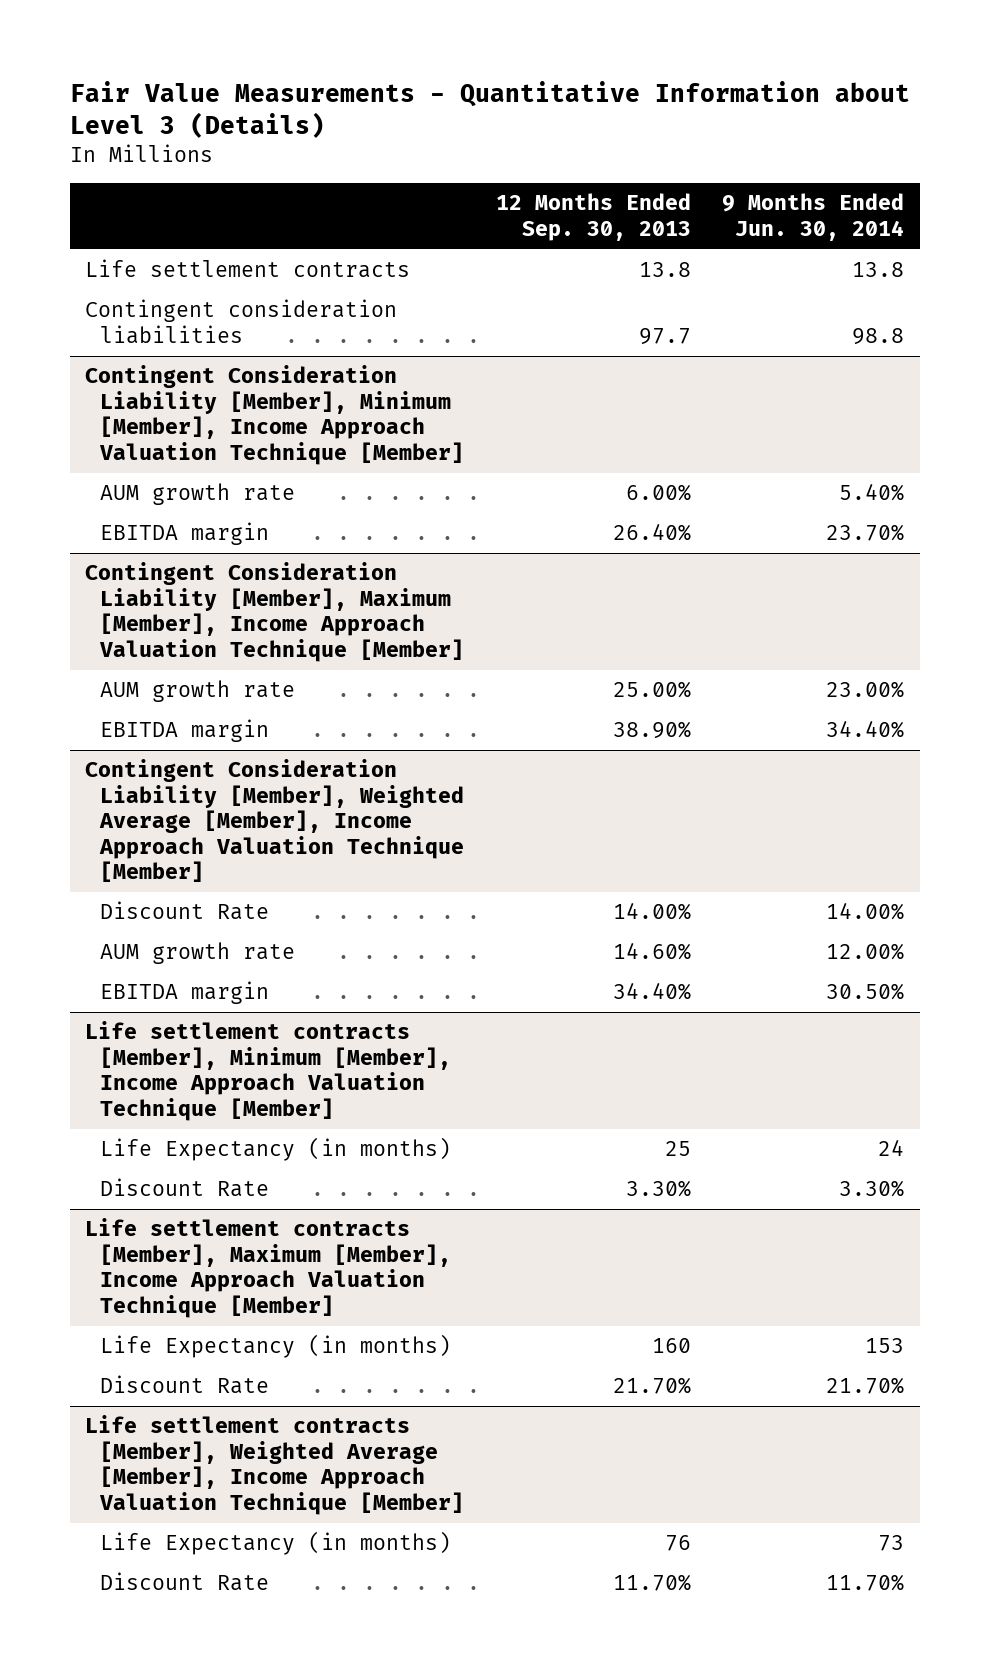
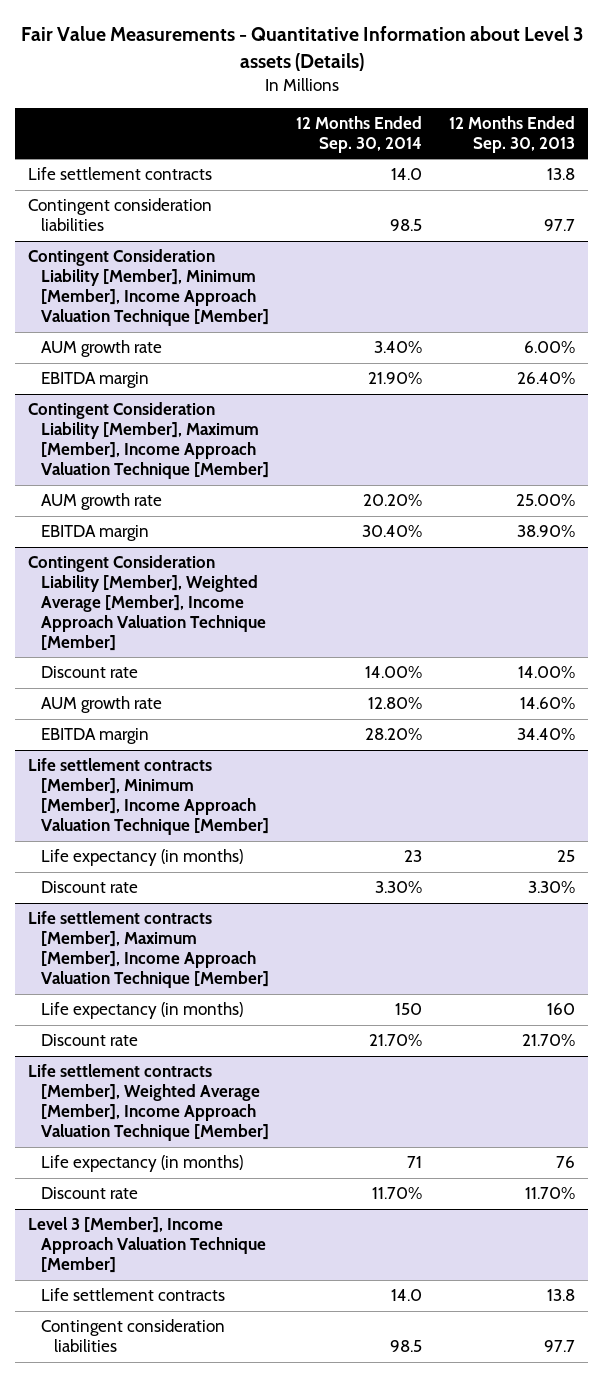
[69,80,910,139] Fair Value Measurements - Quantitative Information about Level 3 (Details) -> [20,26,584,71] Fair Value Measurements - Quantitative Information about Level 3 assets (Details)
[722,193,905,241] 9 Months Ended Jun. 30, 2014 -> none
none -> [295,115,422,153] 12 Months Ended Sep. 30, 2014
[100,901,270,921] Discount Rate -> [41,666,139,679] Discount rate
[100,1137,452,1162] Life Expectancy (in months) -> [41,849,244,867] Life expectancy (in months)
[100,1178,270,1198] Discount Rate -> [41,881,139,894] Discount rate
[100,1334,452,1359] Life Expectancy (in months) -> [41,1002,244,1020] Life expectancy (in months)
[100,1375,270,1395] Discount Rate -> [41,1034,139,1047] Discount rate
[100,1531,452,1556] Life Expectancy (in months) -> [41,1155,244,1173] Life expectancy (in months)
[100,1572,270,1592] Discount Rate -> [41,1187,139,1200] Discount rate
none -> [28,1217,267,1274] Level 3 [Member], Income Approach Valuation Technique [Member]
none -> [41,1288,226,1302] Life settlement contracts
none -> [41,1319,226,1353] Contingent consideration liabilities

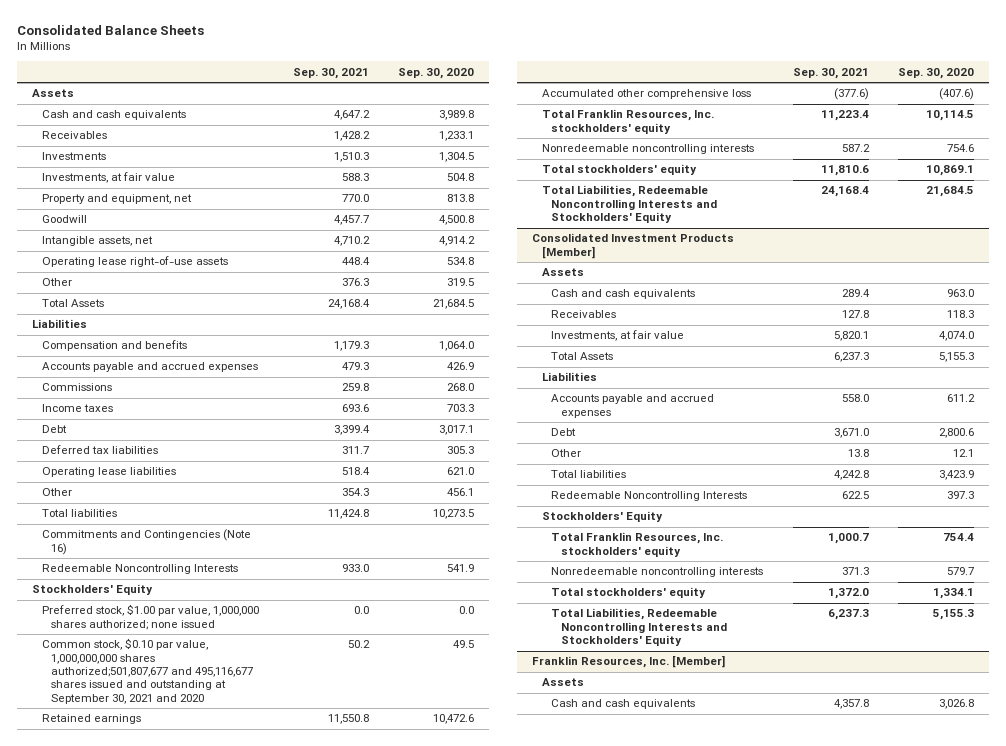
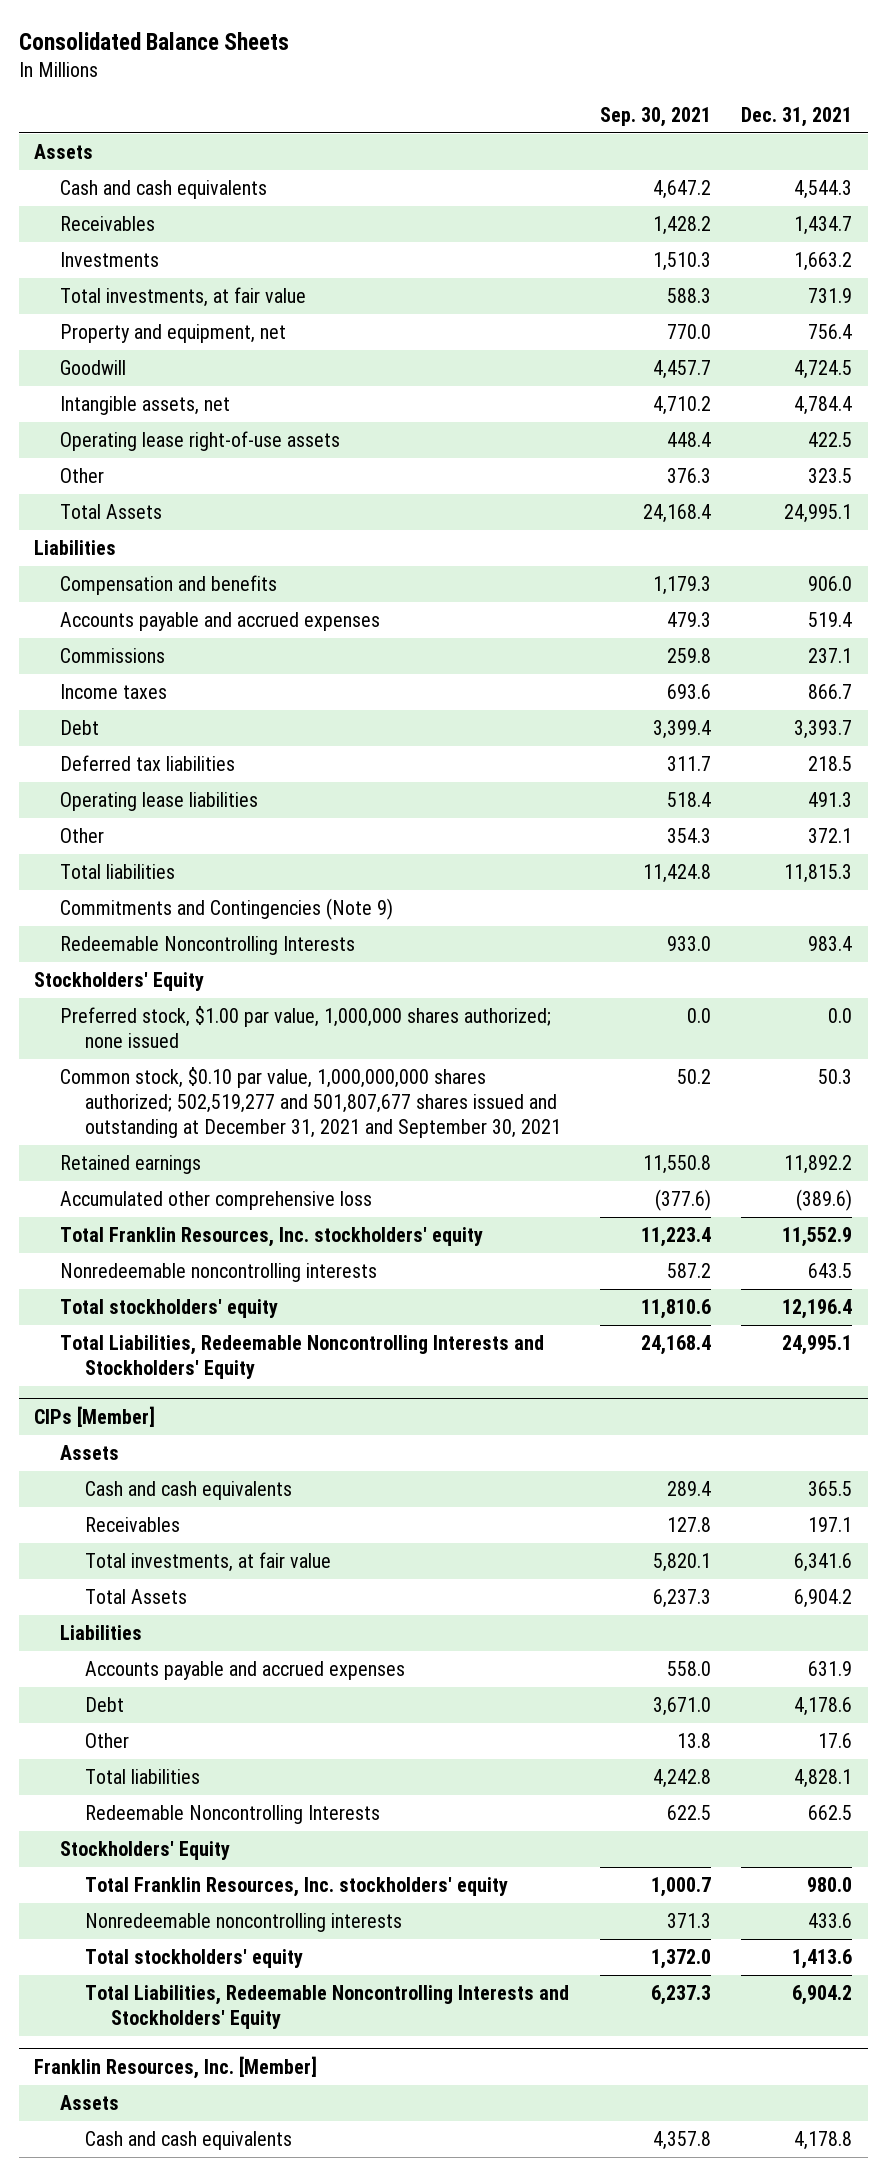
[398,67,475,79] Sep. 30, 2020 -> none
none -> [741,106,853,127] Dec. 31, 2021
[41,172,175,184] Investments, at fair value -> [59,287,306,308] Total investments, at fair value
[41,529,251,555] Commitments and Contingencies (Note 16) -> [59,898,393,921] Commitments and Contingencies (Note 9)
[41,638,254,704] Common stock, $0.10 par value, 1,000,000,000 shares authorized;501,807,677 and 495,116,677 shares issued and outstanding at September 30, 2021 and 2020 -> [59,1067,562,1139] Common stock, $0.10 par value, 1,000,000,000 shares authorized; 502,519,277 and 501,807,677 shares issued and outstanding at December 31, 2021 and September 30, 2021
[532,233,735,259] Consolidated Investment Products [Member] -> [33,1405,155,1427] CIPs [Member]
[551,330,685,342] Investments, at fair value -> [85,1552,332,1573] Total investments, at fair value

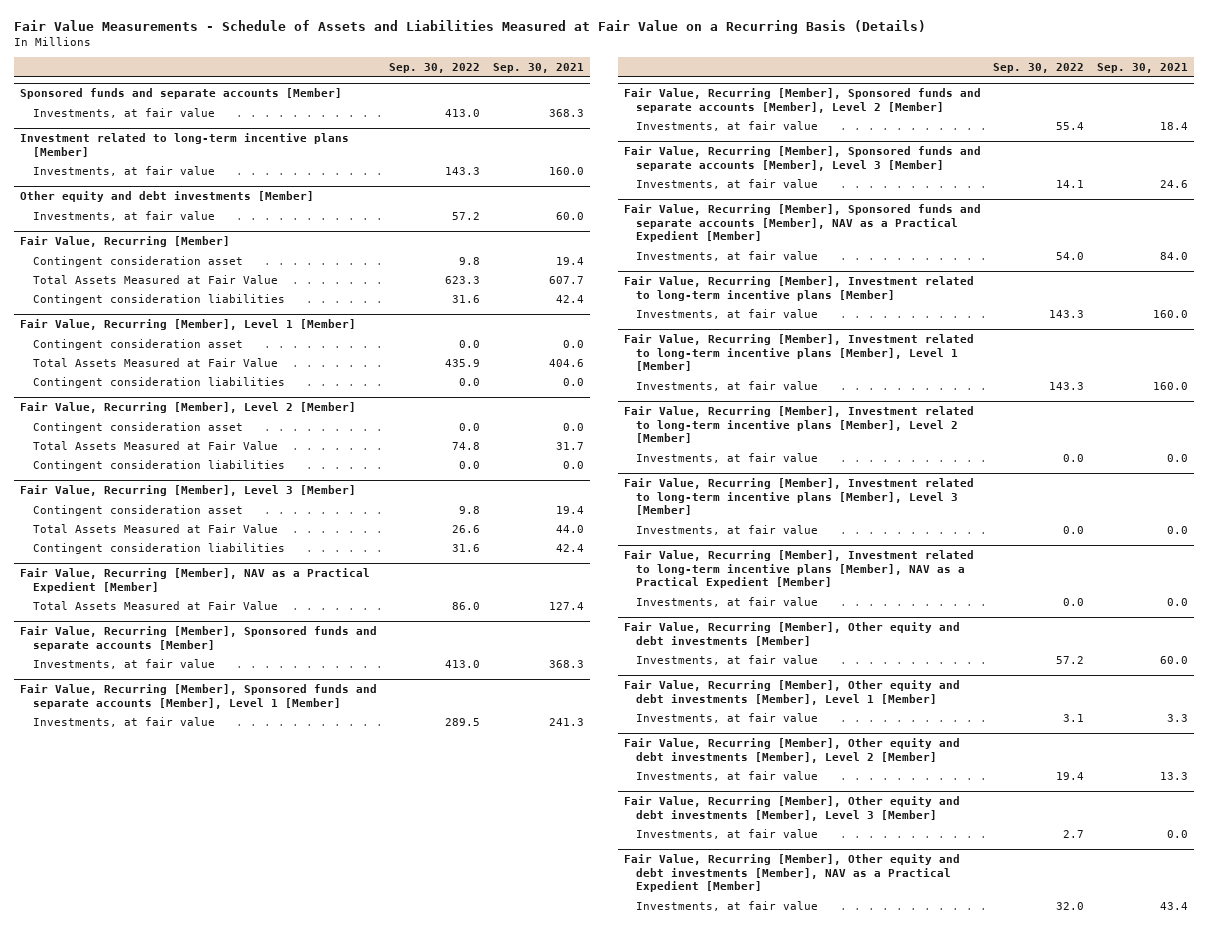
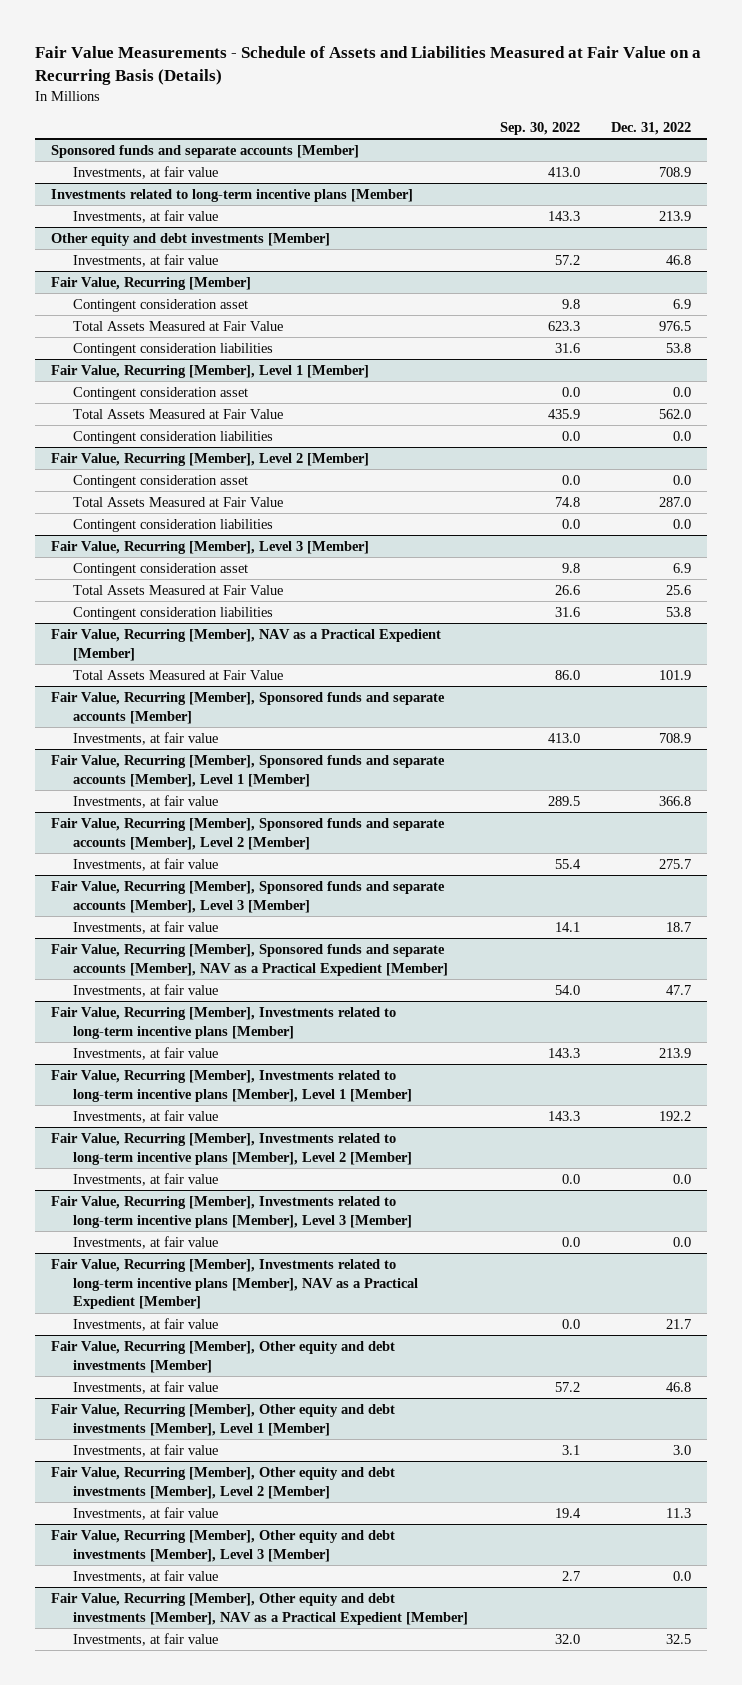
[492,62,584,73] Sep. 30, 2021 -> none
none -> [611,121,692,135] Dec. 31, 2022
[19,133,349,157] Investment related to long-term incentive plans [Member] -> [51,188,414,202] Investments related to long-term incentive plans [Member]
[623,276,974,301] Fair Value, Recurring [Member], Investment related to long-term incentive plans [Member] -> [51,1006,397,1039] Fair Value, Recurring [Member], Investments related to long-term incentive plans [Member]
[623,334,974,372] Fair Value, Recurring [Member], Investment related to long-term incentive plans [Member], Level 1 [Member] -> [51,1069,413,1102] Fair Value, Recurring [Member], Investments related to long-term incentive plans [Member], Level 1 [Member]
[623,406,974,444] Fair Value, Recurring [Member], Investment related to long-term incentive plans [Member], Level 2 [Member] -> [51,1132,413,1165] Fair Value, Recurring [Member], Investments related to long-term incentive plans [Member], Level 2 [Member]
[623,478,974,516] Fair Value, Recurring [Member], Investment related to long-term incentive plans [Member], Level 3 [Member] -> [51,1195,413,1228] Fair Value, Recurring [Member], Investments related to long-term incentive plans [Member], Level 3 [Member]
[623,550,974,589] Fair Value, Recurring [Member], Investment related to long-term incentive plans [Member], NAV as a Practical Expedient [Member] -> [51,1258,419,1310] Fair Value, Recurring [Member], Investments related to long-term incentive plans [Member], NAV as a Practical Expedient [Member]

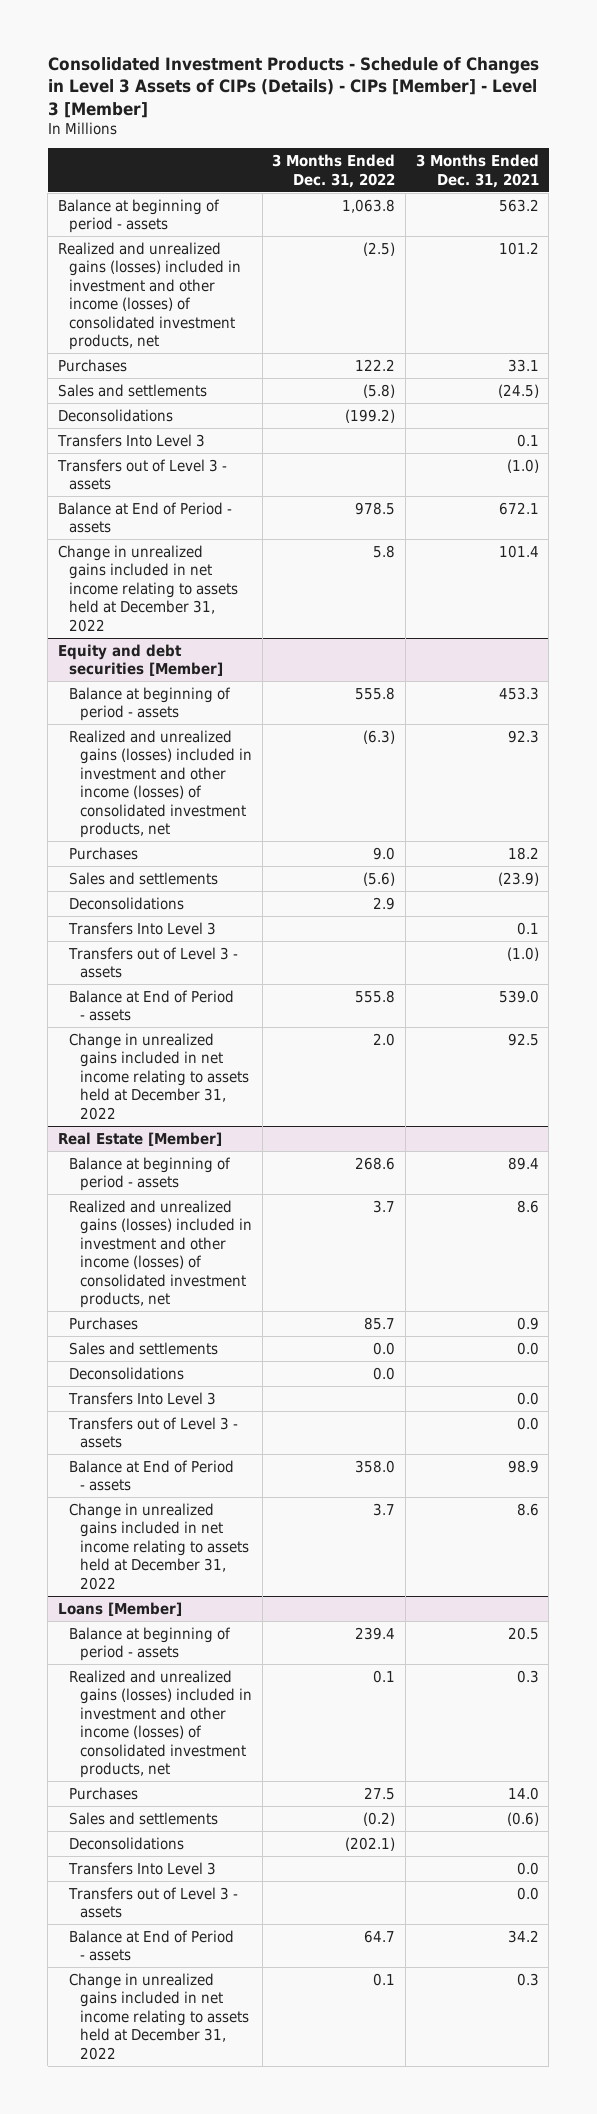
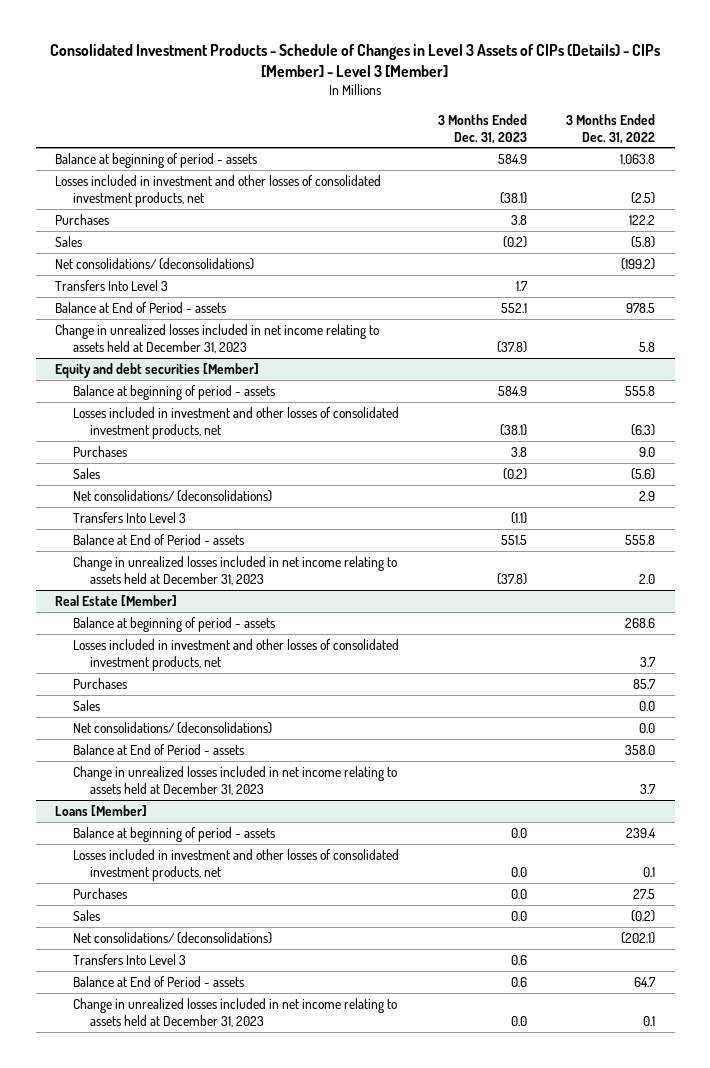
[415,154,539,188] 3 Months Ended Dec. 31, 2021 -> none
none -> [437,113,527,144] 3 Months Ended Dec. 31, 2023
[58,241,242,351] Realized and unrealized gains (losses) included in investment and other income (losses) of consolidated investment products, net -> [55,174,382,207] Losses included in investment and other losses of consolidated investment products, net
[58,383,208,397] Sales and settlements -> [55,235,83,247] Sales
[58,408,174,422] Deconsolidations -> [55,257,255,270] Net consolidations/ (deconsolidations)
[57,458,228,491] Transfers out of Level 3 - assets -> none
[58,544,239,632] Change in unrealized gains included in net income relating to assets held at December 31, 2022 -> [55,323,380,353] Change in unrealized losses included in net income relating to assets held at December 31, 2023
[69,729,253,839] Realized and unrealized gains (losses) included in investment and other income (losses) of consolidated investment products, net -> [72,406,399,439] Losses included in investment and other losses of consolidated investment products, net
[69,871,219,885] Sales and settlements -> [72,467,100,479] Sales
[69,896,185,910] Deconsolidations -> [72,489,272,502] Net consolidations/ (deconsolidations)
[68,946,239,979] Transfers out of Level 3 - assets -> none
[69,1032,250,1120] Change in unrealized gains included in net income relating to assets held at December 31, 2022 -> [72,555,397,585] Change in unrealized losses included in net income relating to assets held at December 31, 2023
[69,1199,253,1309] Realized and unrealized gains (losses) included in investment and other income (losses) of consolidated investment products, net -> [72,638,399,671] Losses included in investment and other losses of consolidated investment products, net
[68,1391,217,1405] Transfers Into Level 3 -> none
[68,1416,239,1449] Transfers out of Level 3 - assets -> none
[69,1341,219,1355] Sales and settlements -> [72,699,100,711] Sales
[69,1366,185,1380] Deconsolidations -> [72,721,272,734] Net consolidations/ (deconsolidations)
[69,1502,250,1590] Change in unrealized gains included in net income relating to assets held at December 31, 2022 -> [72,765,397,795] Change in unrealized losses included in net income relating to assets held at December 31, 2023
[69,1669,253,1779] Realized and unrealized gains (losses) included in investment and other income (losses) of consolidated investment products, net -> [72,848,399,881] Losses included in investment and other losses of consolidated investment products, net
[69,1811,219,1825] Sales and settlements -> [72,909,100,921] Sales
[69,1836,185,1850] Deconsolidations -> [72,931,272,944] Net consolidations/ (deconsolidations)
[68,1886,239,1919] Transfers out of Level 3 - assets -> none
[69,1972,250,2060] Change in unrealized gains included in net income relating to assets held at December 31, 2022 -> [72,997,397,1027] Change in unrealized losses included in net income relating to assets held at December 31, 2023

